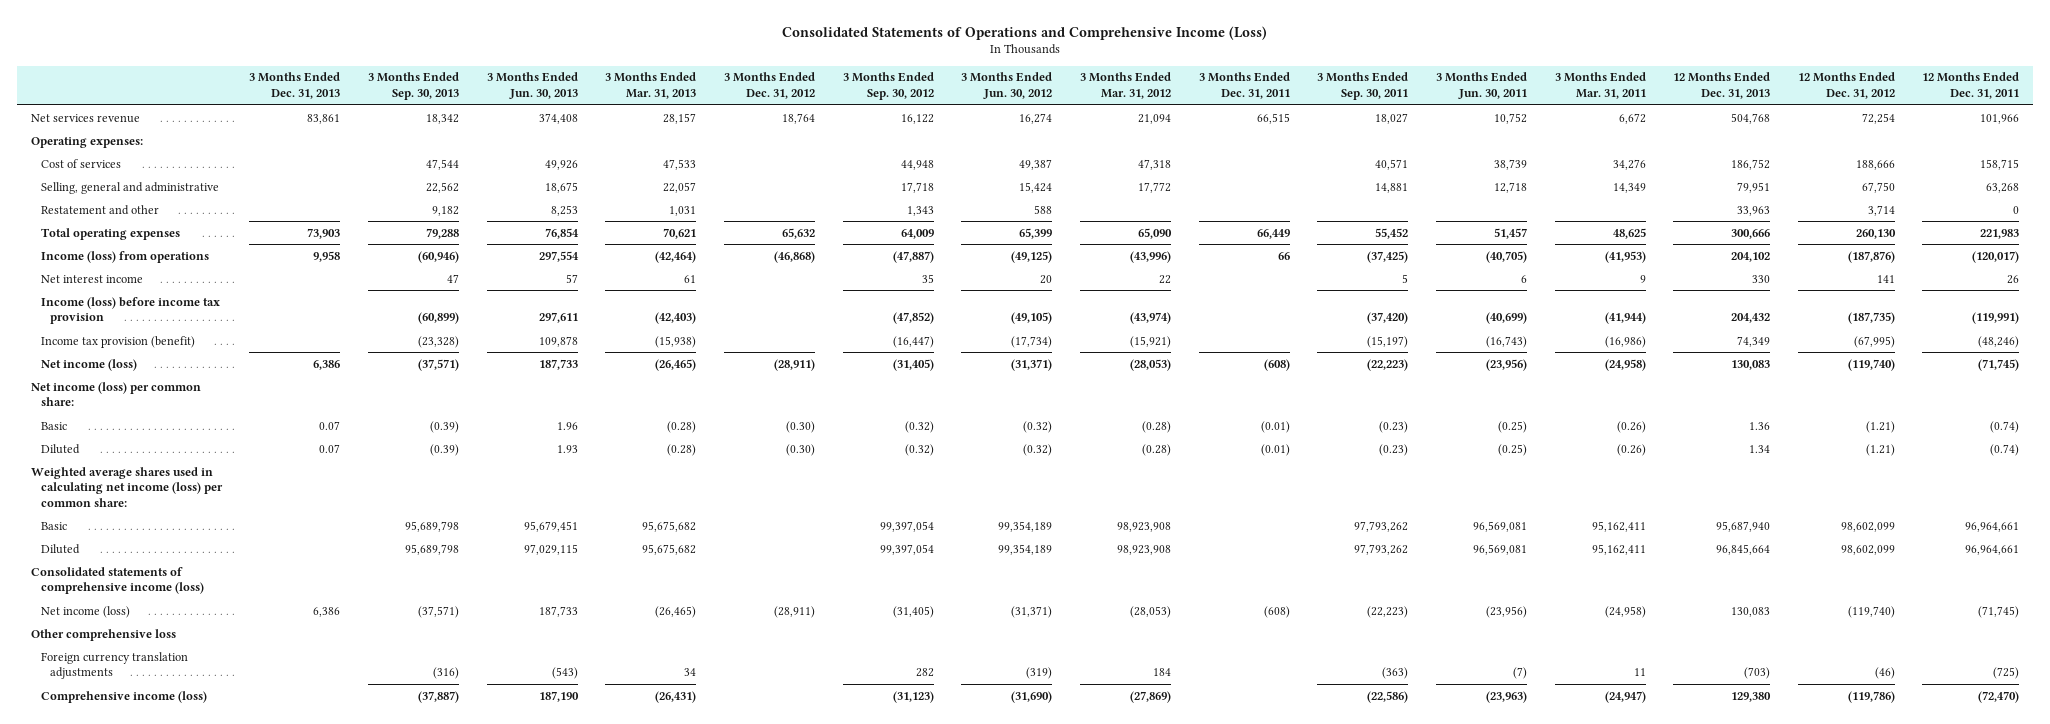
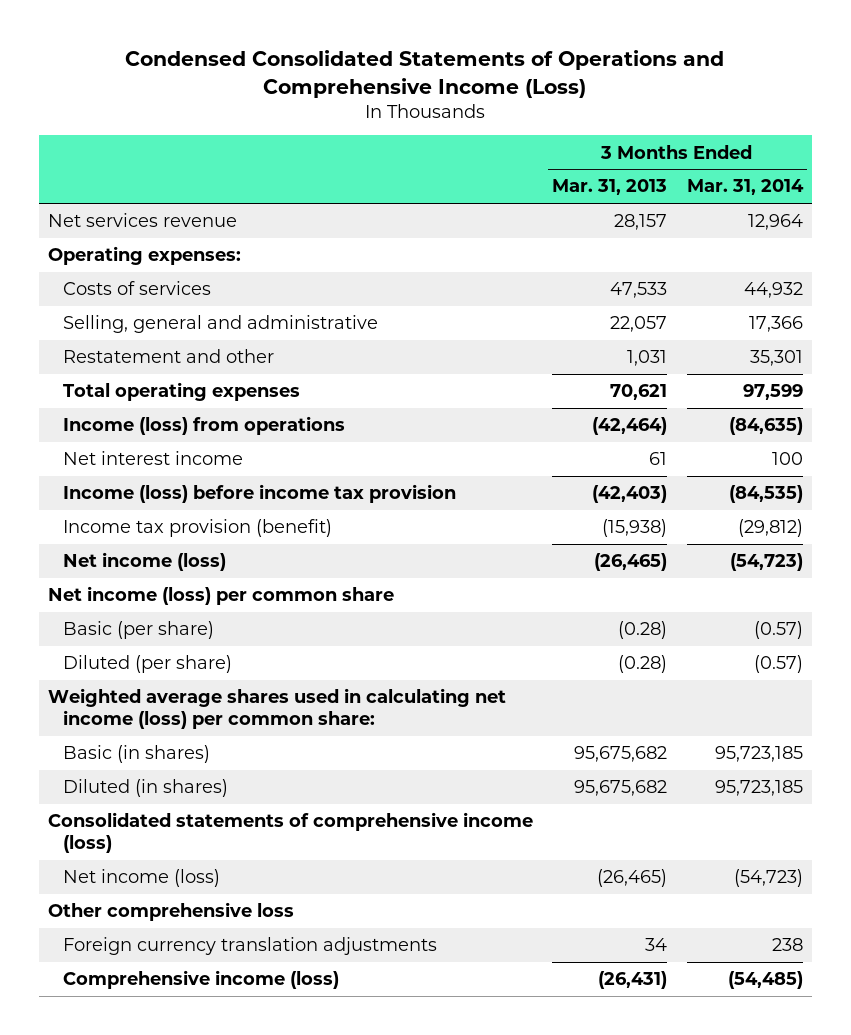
[782,25,1268,40] Consolidated Statements of Operations and Comprehensive Income (Loss) -> [125,50,725,98] Condensed Consolidated Statements of Operations and Comprehensive Income (Loss)
[249,72,341,100] 3 Months Ended Dec. 31, 2013 -> none
[367,72,459,101] 3 Months Ended Sep. 30, 2013 -> none
[486,72,578,100] 3 Months Ended Jun. 30, 2013 -> none
[723,72,815,100] 3 Months Ended Dec. 31, 2012 -> none
[842,72,934,101] 3 Months Ended Sep. 30, 2012 -> none
[961,72,1053,100] 3 Months Ended Jun. 30, 2012 -> none
[1079,72,1171,100] 3 Months Ended Mar. 31, 2012 -> none
[1198,72,1290,100] 3 Months Ended Dec. 31, 2011 -> none
[1317,72,1409,101] 3 Months Ended Sep. 30, 2011 -> none
[1435,72,1527,100] 3 Months Ended Jun. 30, 2011 -> none
[1554,72,1646,100] 3 Months Ended Mar. 31, 2011 -> none
[1673,72,1771,100] 12 Months Ended Dec. 31, 2013 -> none
[1797,72,1895,100] 12 Months Ended Dec. 31, 2012 -> none
[1922,72,2020,100] 12 Months Ended Dec. 31, 2011 -> none
none -> [686,179,804,196] Mar. 31, 2014
[40,158,121,168] Cost of services -> [62,281,211,296] Costs of services
[30,381,201,407] Net income (loss) per common share: -> [48,586,395,606] Net income (loss) per common share
[40,421,67,430] Basic -> [62,621,214,640] Basic (per share)
[40,443,80,454] Diluted -> [62,655,232,674] Diluted (per share)
[40,521,67,530] Basic -> [62,745,210,764] Basic (in shares)
[40,543,80,554] Diluted -> [62,779,228,798] Diluted (in shares)

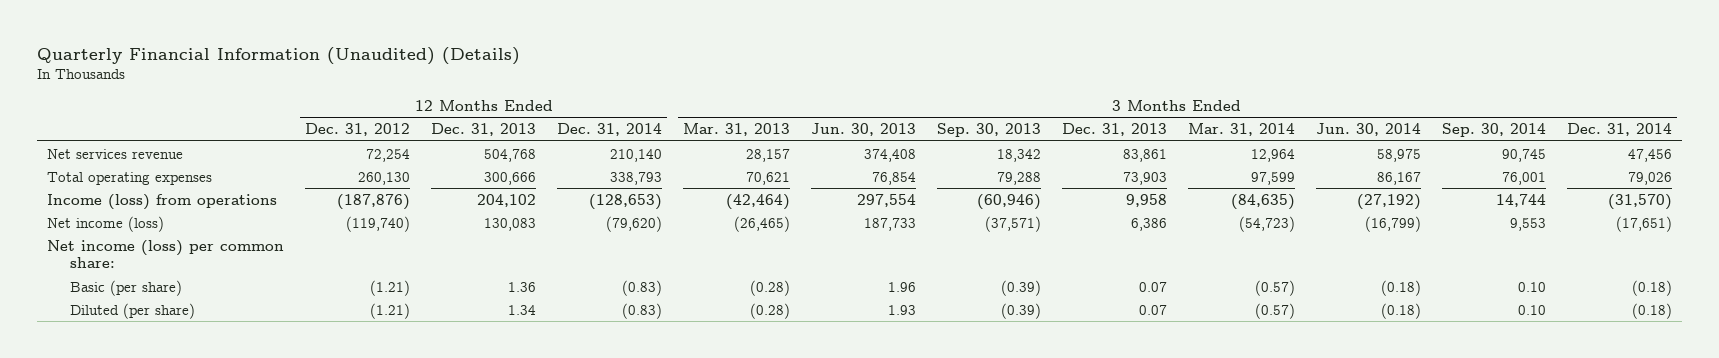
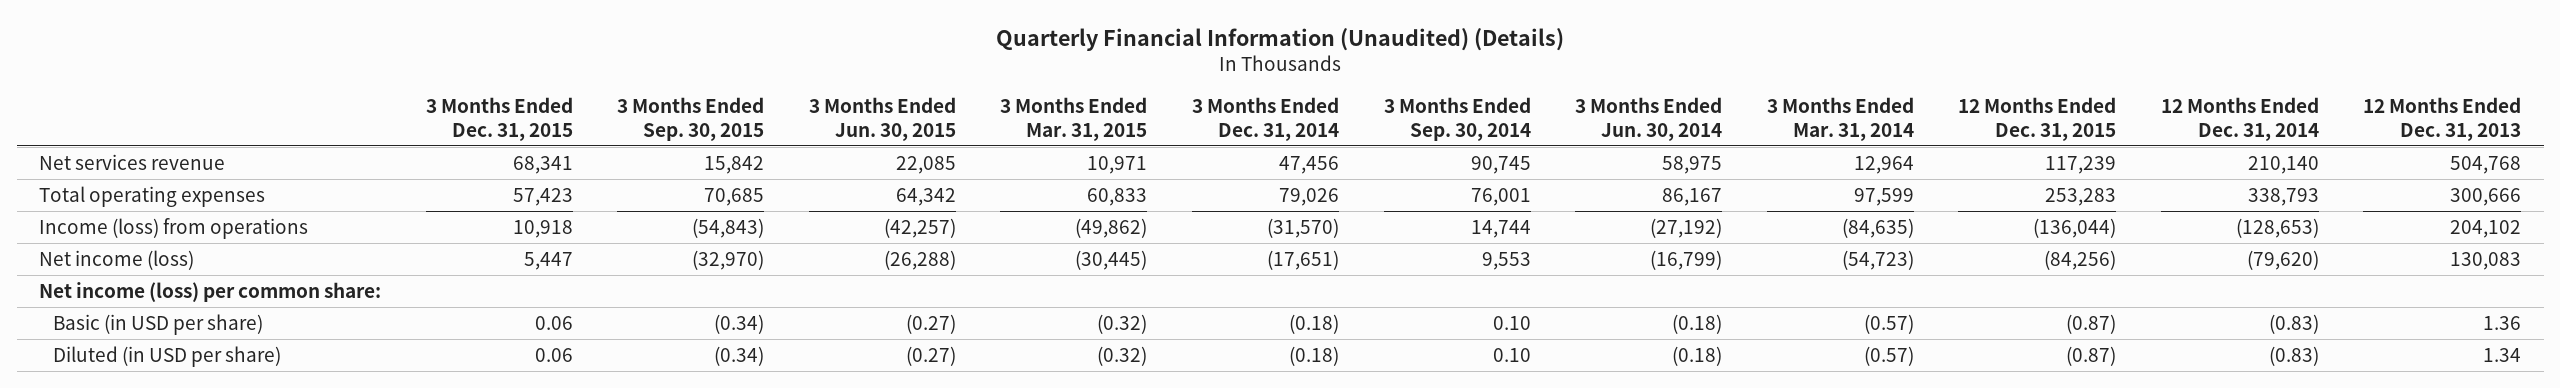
[305,123,411,137] Dec. 31, 2012 -> none
[683,123,791,137] Mar. 31, 2013 -> none
[811,123,917,137] Jun. 30, 2013 -> none
[937,123,1042,138] Sep. 30, 2013 -> none
[1061,123,1167,137] Dec. 31, 2013 -> none
none -> [425,97,573,141] 3 Months Ended Dec. 31, 2015
none -> [617,97,765,141] 3 Months Ended Sep. 30, 2015
none -> [808,97,956,141] 3 Months Ended Jun. 30, 2015
none -> [1000,97,1148,141] 3 Months Ended Mar. 31, 2015
none -> [1958,97,2117,141] 12 Months Ended Dec. 31, 2015
[70,279,183,296] Basic (per share) -> [52,314,263,336] Basic (in USD per share)
[70,302,196,319] Diluted (per share) -> [52,346,281,368] Diluted (in USD per share)

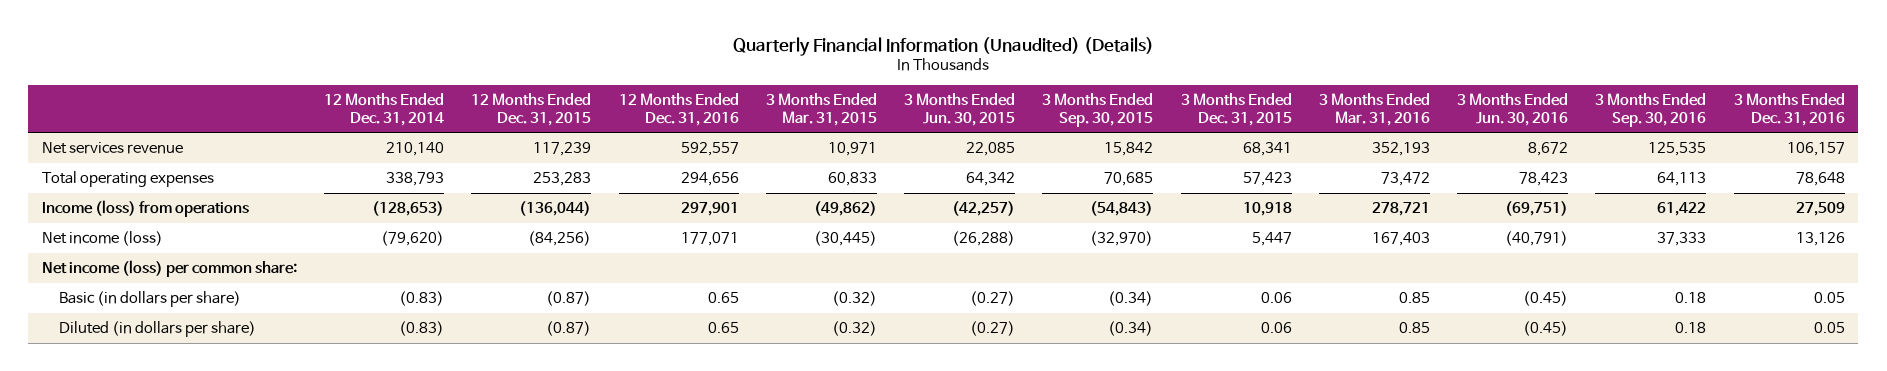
[1191,97,1339,141] 3 Months Ended Dec. 31, 2014 -> none
[1383,97,1531,141] 3 Months Ended Sep. 30, 2014 -> none
[1575,97,1723,141] 3 Months Ended Jun. 30, 2014 -> none
[1766,97,1914,141] 3 Months Ended Mar. 31, 2014 -> none
[2363,97,2522,141] 12 Months Ended Dec. 31, 2013 -> none
none -> [618,92,739,126] 12 Months Ended Dec. 31, 2016
none -> [1318,92,1430,126] 3 Months Ended Mar. 31, 2016
none -> [1457,92,1569,126] 3 Months Ended Jun. 30, 2016
none -> [1595,92,1707,127] 3 Months Ended Sep. 30, 2016
none -> [1733,92,1845,126] 3 Months Ended Dec. 31, 2016
[52,314,263,336] Basic (in USD per share) -> [59,291,242,308] Basic (in dollars per share)
[52,346,281,368] Diluted (in USD per share) -> [59,321,257,338] Diluted (in dollars per share)

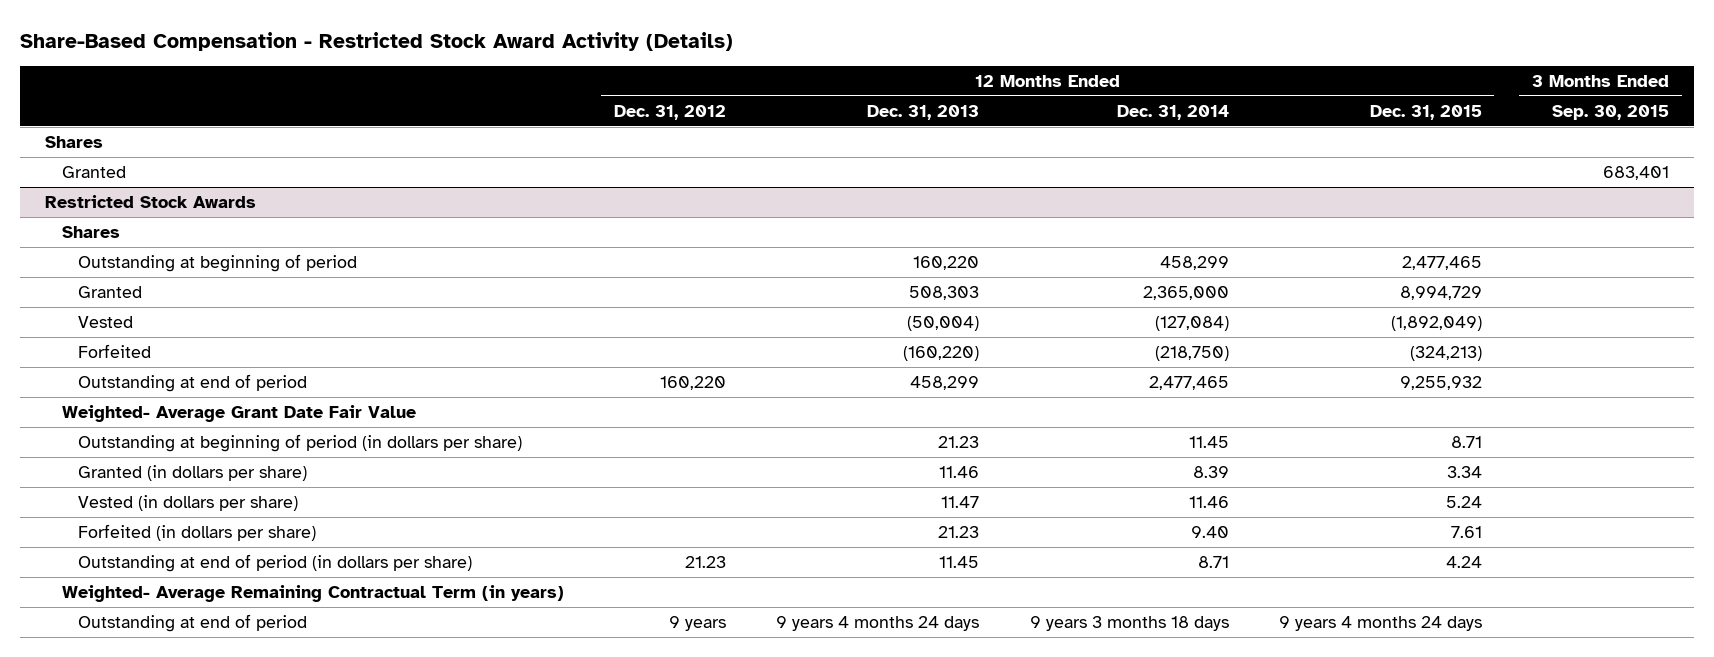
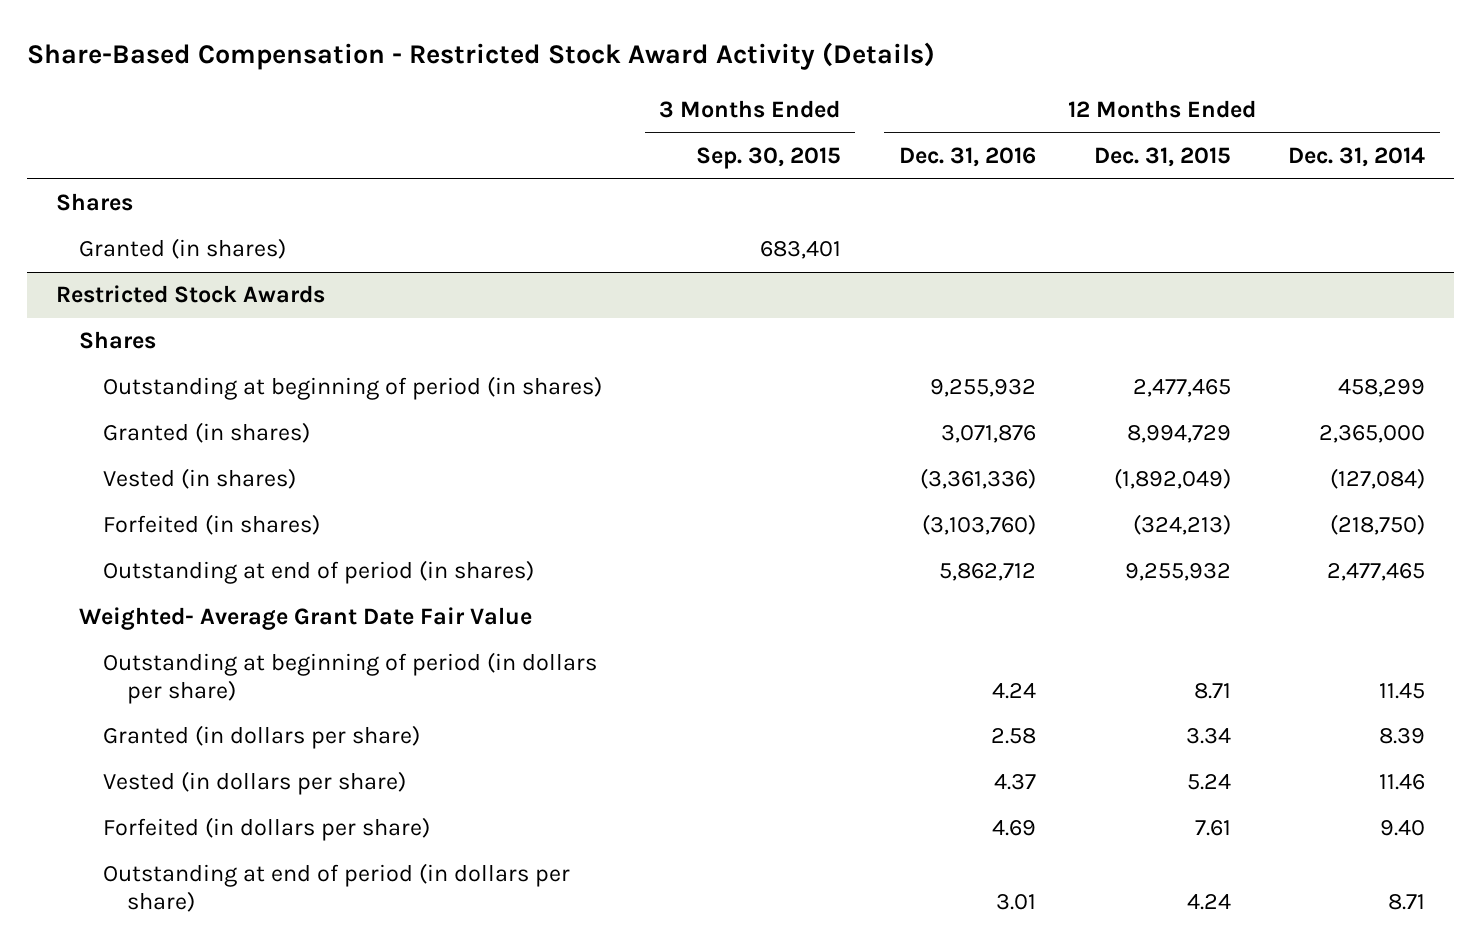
[614,104,727,120] Dec. 31, 2012 -> none
[867,104,980,120] Dec. 31, 2013 -> none
none -> [898,147,1036,168] Dec. 31, 2016
[61,166,126,179] Granted -> [79,238,287,260] Granted (in shares)
[78,254,358,273] Outstanding at beginning of period -> [103,376,603,401] Outstanding at beginning of period (in shares)
[78,286,143,299] Granted -> [103,422,311,444] Granted (in shares)
[78,316,134,329] Vested -> [103,468,297,490] Vested (in shares)
[78,344,152,359] Forfeited -> [103,514,321,536] Forfeited (in shares)
[78,374,308,393] Outstanding at end of period -> [103,560,535,585] Outstanding at end of period (in shares)
[61,585,564,603] Weighted- Average Remaining Contractual Term (in years) -> none
[78,614,308,633] Outstanding at end of period -> none

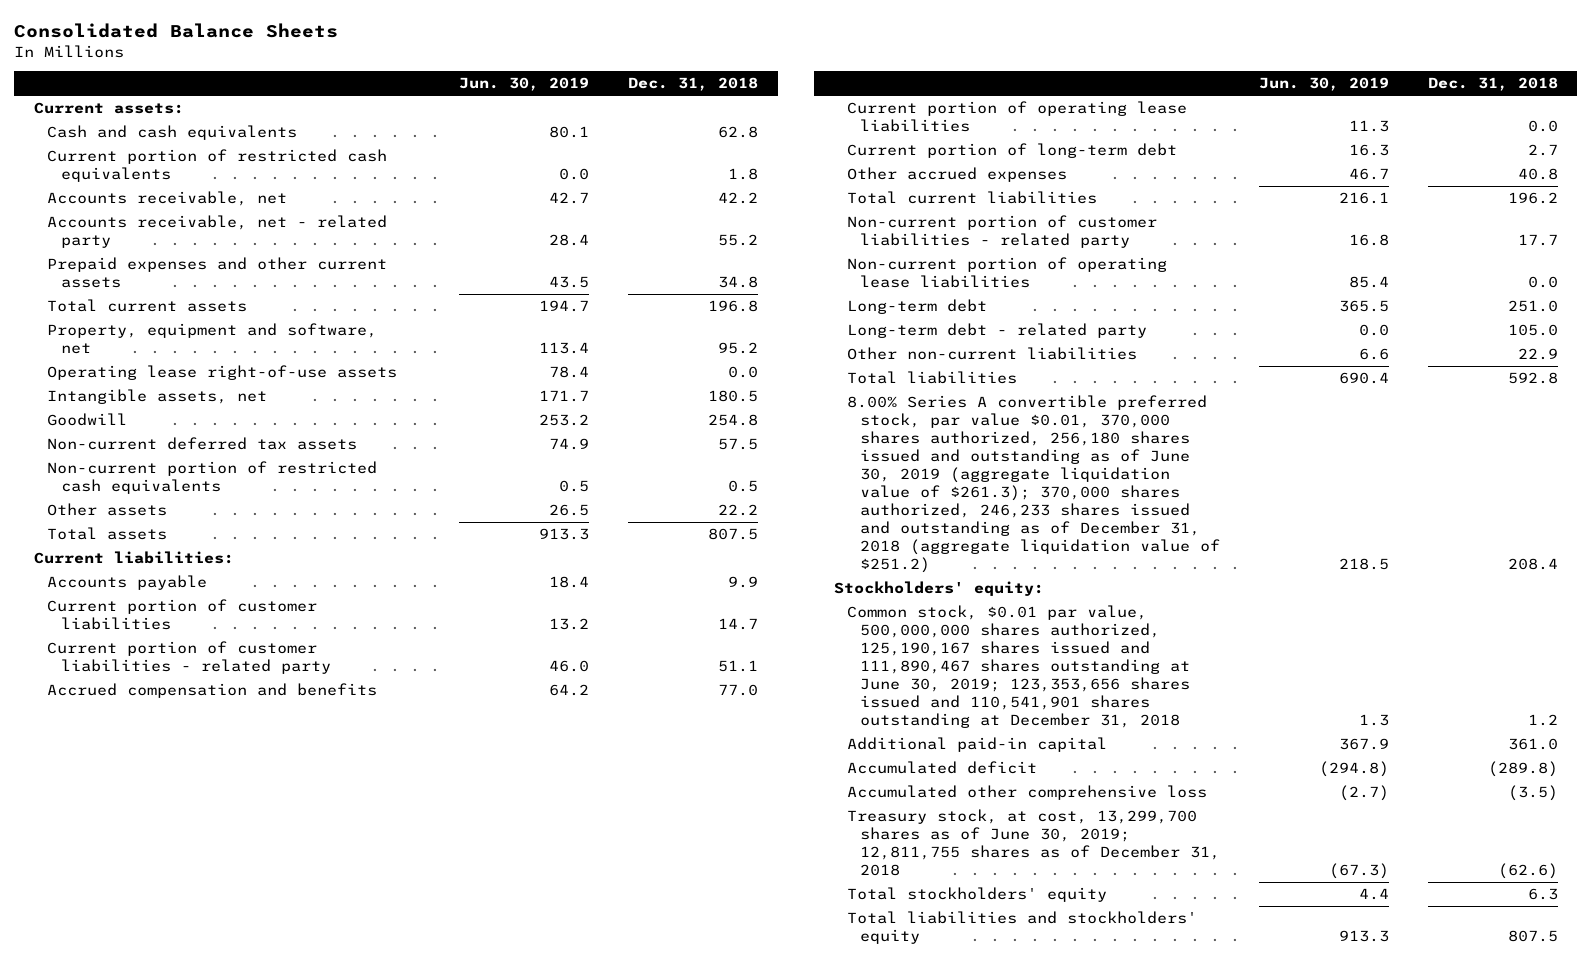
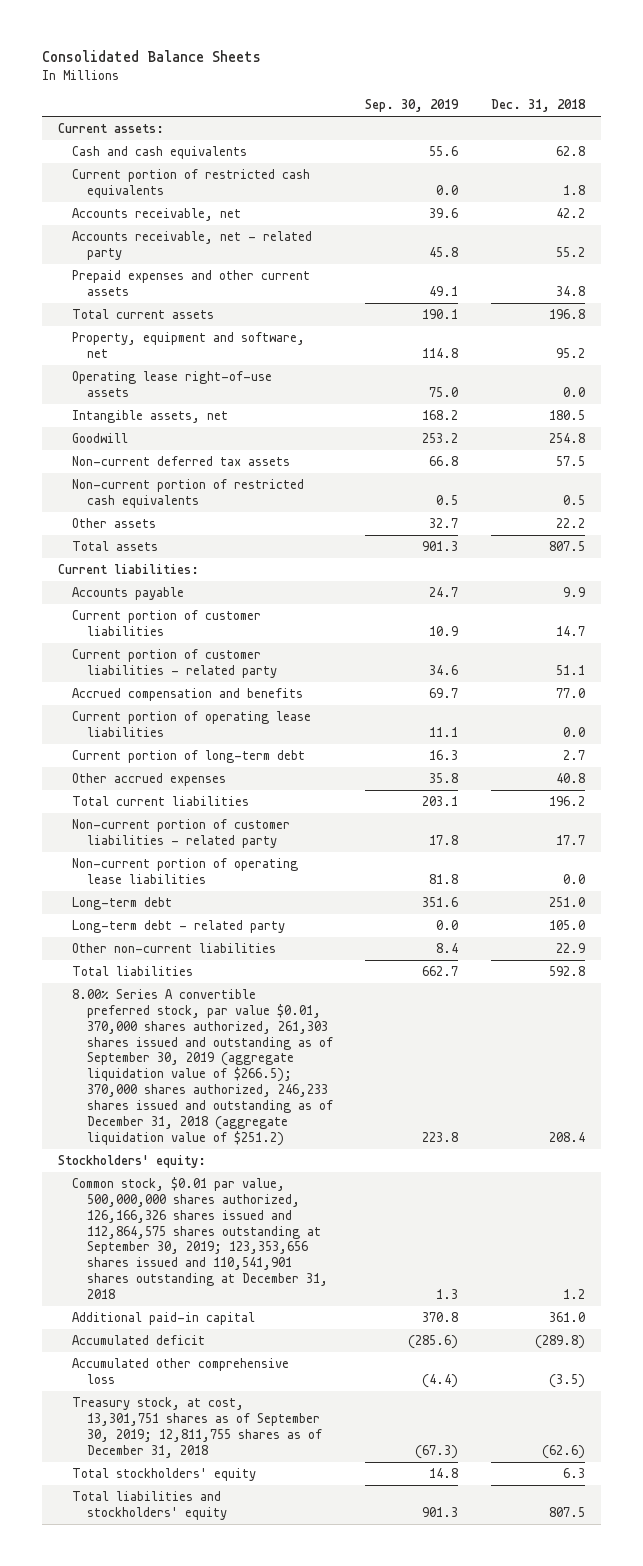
[459,77,590,92] Jun. 30, 2019 -> none
none -> [365,99,460,113] Sep. 30, 2019
[846,394,1221,573] 8.00% Series A convertible preferred stock, par value $0.01, 370,000 shares authorized, 256,180 shares issued and outstanding as of June 30, 2019 (aggregate liquidation value of $261.3); 370,000 shares authorized, 246,233 shares issued and outstanding as of December 31, 2018 (aggregate liquidation value of $251.2) -> [72,989,333,1146] 8.00% Series A convertible preferred stock, par value $0.01, 370,000 shares authorized, 261,303 shares issued and outstanding as of September 30, 2019 (aggregate liquidation value of $266.5); 370,000 shares authorized, 246,233 shares issued and outstanding as of December 31, 2018 (aggregate liquidation value of $251.2)
[846,604,1191,728] Common stock, $0.01 par value, 500,000,000 shares authorized, 125,190,167 shares issued and 111,890,467 shares outstanding at June 30, 2019; 123,353,656 shares issued and 110,541,901 shares outstanding at December 31, 2018 -> [72,1177,328,1300] Common stock, $0.01 par value, 500,000,000 shares authorized, 126,166,326 shares issued and 112,864,575 shares outstanding at September 30, 2019; 123,353,656 shares issued and 110,541,901 shares outstanding at December 31, 2018
[846,808,1221,876] Treasury stock, at cost, 13,299,700 shares as of June 30, 2019; 12,811,755 shares as of December 31, 2018 -> [72,1397,322,1458] Treasury stock, at cost, 13,301,751 shares as of September 30, 2019; 12,811,755 shares as of December 31, 2018

